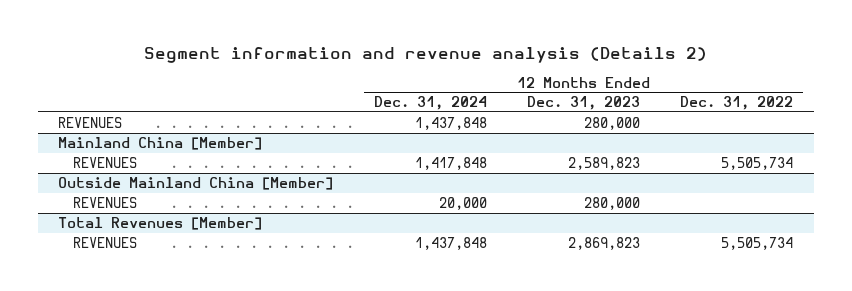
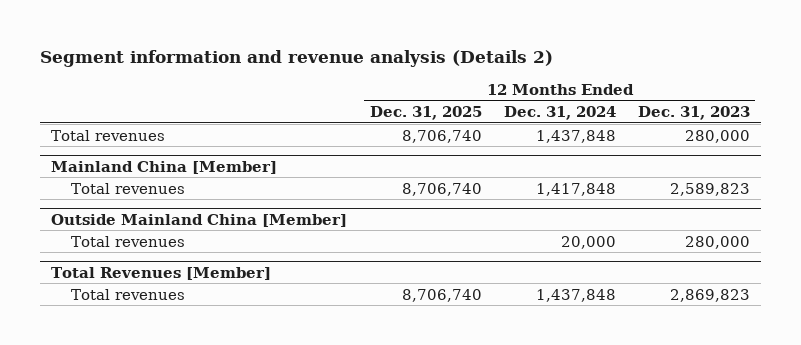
[680,96,794,111] Dec. 31, 2022 -> none
none -> [369,106,482,121] Dec. 31, 2025
[58,116,123,128] REVENUES -> [51,129,166,141] Total revenues
[72,156,137,168] REVENUES -> [71,182,186,194] Total revenues
[72,196,137,208] REVENUES -> [71,235,186,247] Total revenues
[72,236,137,248] REVENUES -> [71,288,186,300] Total revenues

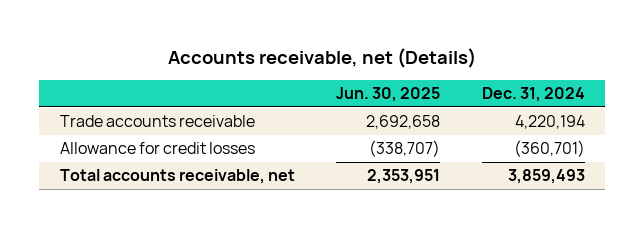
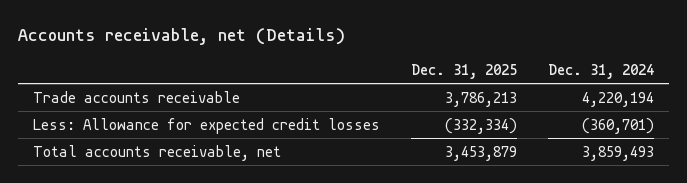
[336,87,441,103] Jun. 30, 2025 -> none
none -> [410,63,517,79] Dec. 31, 2025
[59,142,255,155] Allowance for credit losses -> [33,117,381,134] Less: Allowance for expected credit losses

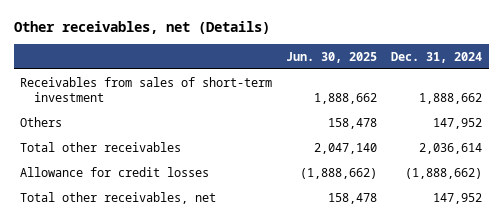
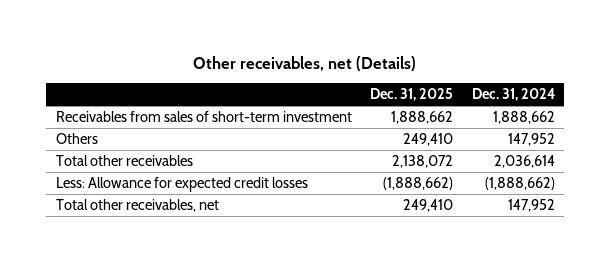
[286,51,378,63] Jun. 30, 2025 -> none
none -> [370,88,454,102] Dec. 31, 2025
[20,166,210,177] Allowance for credit losses -> [55,177,308,193] Less: Allowance for expected credit losses

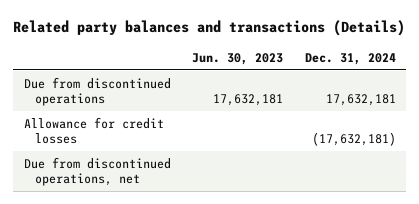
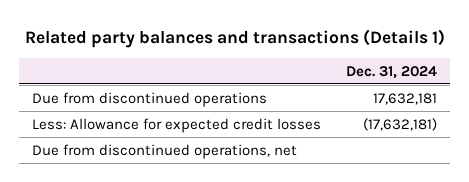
[13,20,406,37] Related party balances and transactions (Details) -> [24,28,445,48] Related party balances and transactions (Details 1)
[192,52,284,65] Jun. 30, 2023 -> none
[23,116,164,145] Allowance for credit losses -> [31,117,321,133] Less: Allowance for expected credit losses

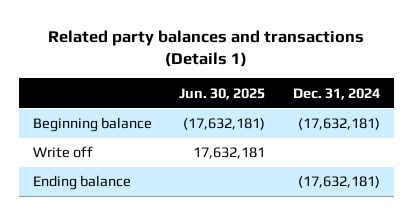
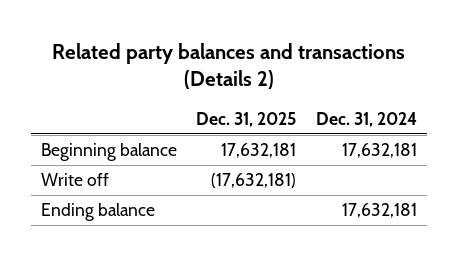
[48,29,365,68] Related party balances and transactions (Details 1) -> [51,42,405,90] Related party balances and transactions (Details 2)
[179,87,266,100] Jun. 30, 2025 -> none
none -> [196,112,297,128] Dec. 31, 2025
[297,118,380,131] (17,632,181) -> [341,143,417,159] 17,632,181
[297,176,380,189] (17,632,181) -> [341,203,417,219] 17,632,181

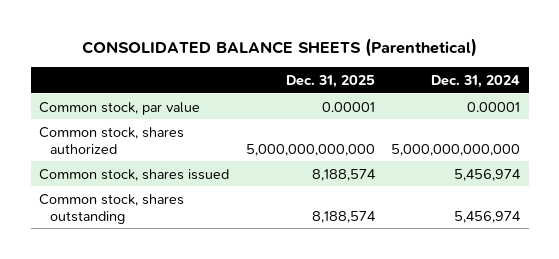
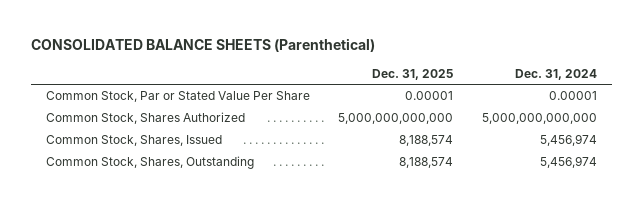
[39,101,201,115] Common stock, par value -> [45,91,310,103] Common Stock, Par or Stated Value Per Share
[39,126,185,154] Common stock, shares authorized -> [45,112,245,125] Common Stock, Shares Authorized
[39,168,230,181] Common stock, shares issued -> [45,135,222,147] Common Stock, Shares, Issued
[39,193,185,224] Common stock, shares outstanding -> [45,156,254,170] Common Stock, Shares, Outstanding

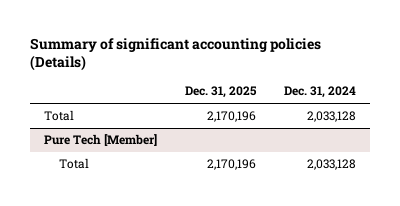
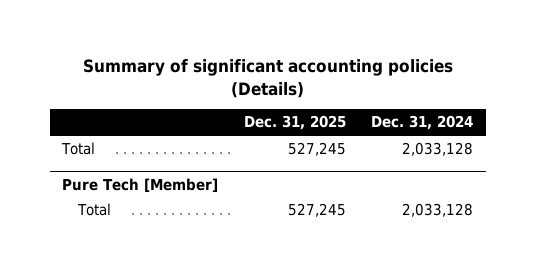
[206,111,256,123] 2,170,196 -> [287,142,346,157] 527,245
[206,159,256,171] 2,170,196 -> [287,203,346,218] 527,245

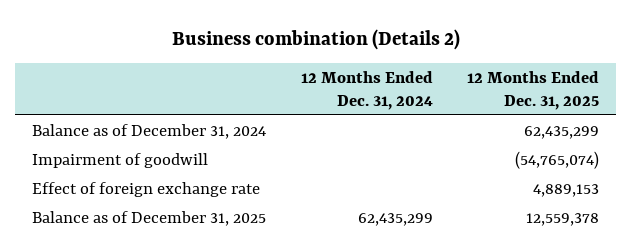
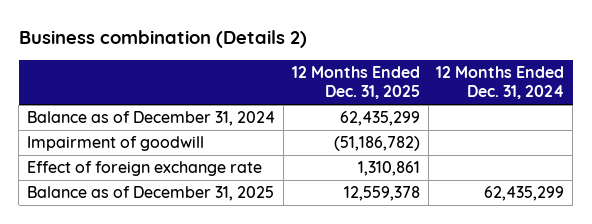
[514,150,599,169] (54,765,074) -> [333,136,420,152] (51,186,782)
[532,183,599,197] 4,889,153 -> [357,161,420,177] 1,310,861

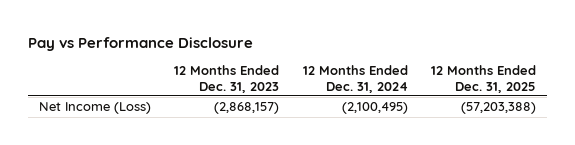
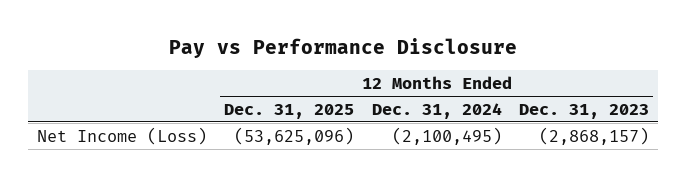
[460,102,536,115] (57,203,388) -> [234,126,355,145] (53,625,096)

